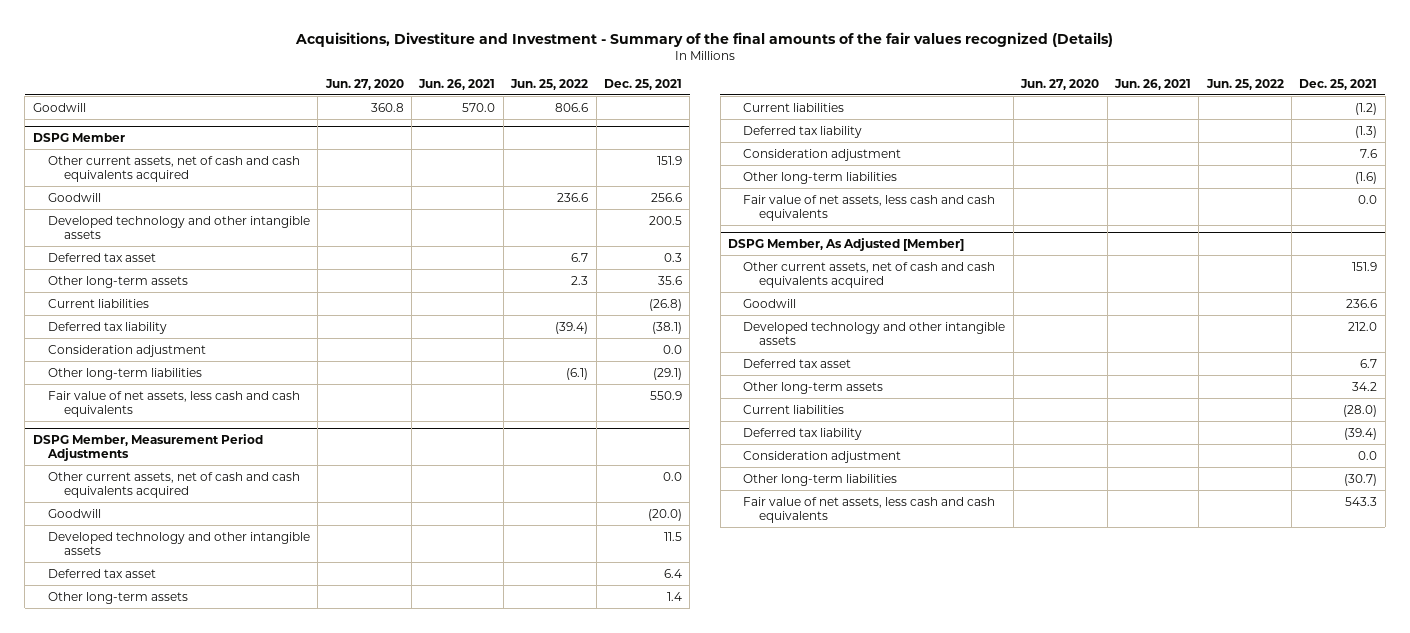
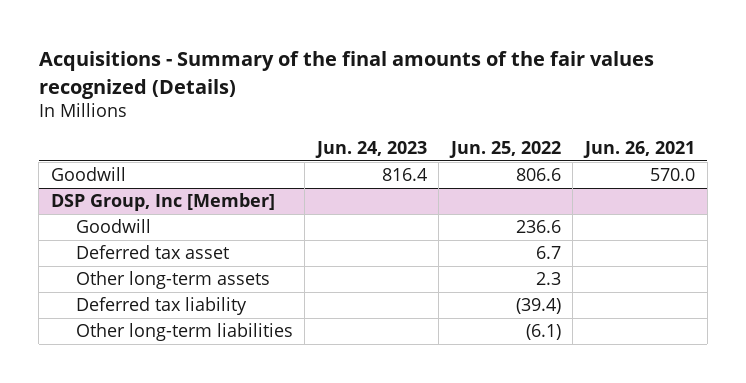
[294,31,1113,47] Acquisitions, Divestiture and Investment - Summary of the final amounts of the fair values recognized (Details) -> [38,51,654,99] Acquisitions - Summary of the final amounts of the fair values recognized (Details)
[324,78,404,90] Jun. 27, 2020 -> none
[603,78,682,90] Dec. 25, 2021 -> none
none -> [314,141,427,159] Jun. 24, 2023
[48,155,301,182] Other current assets, net of cash and cash equivalents acquired -> none
[32,132,125,142] DSPG Member -> [50,193,275,212] DSP Group, Inc [Member]
[48,215,311,239] Developed technology and other intangible assets -> none
[48,298,150,308] Current liabilities -> none
[48,344,207,357] Consideration adjustment -> none
[48,390,301,417] Fair value of net assets, less cash and cash equivalents -> none
[32,433,263,462] DSPG Member, Measurement Period Adjustments -> none
[48,471,301,498] Other current assets, net of cash and cash equivalents acquired -> none
[48,508,102,518] Goodwill -> none
[48,531,311,555] Developed technology and other intangible assets -> none
[48,568,157,578] Deferred tax asset -> none
[48,591,189,604] Other long-term assets -> none
[743,102,845,112] Current liabilities -> none
[743,125,863,138] Deferred tax liability -> none
[743,148,902,161] Consideration adjustment -> none
[743,171,898,184] Other long-term liabilities -> none
[743,194,996,221] Fair value of net assets, less cash and cash equivalents -> none
[727,237,964,251] DSPG Member, As Adjusted [Member] -> none
[743,261,996,288] Other current assets, net of cash and cash equivalents acquired -> none
[743,298,797,308] Goodwill -> none
[743,321,1006,345] Developed technology and other intangible assets -> none
[743,358,852,368] Deferred tax asset -> none
[743,381,884,394] Other long-term assets -> none
[743,404,845,414] Current liabilities -> none
[743,427,863,440] Deferred tax liability -> none
[743,450,902,463] Consideration adjustment -> none
[743,473,898,486] Other long-term liabilities -> none
[743,496,996,523] Fair value of net assets, less cash and cash equivalents -> none

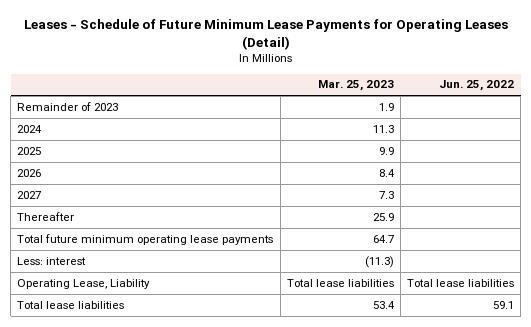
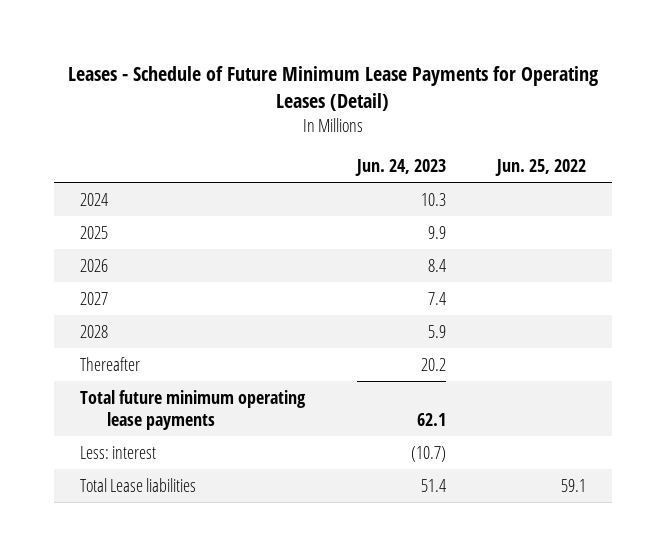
[317,80,394,92] Mar. 25, 2023 -> none
none -> [354,158,446,176] Jun. 24, 2023
[17,101,119,111] Remainder of 2023 -> none
none -> [80,324,109,338] 2028
[17,278,151,289] Operating Lease, Liability -> none
[17,300,125,309] Total lease liabilities -> [80,477,197,492] Total Lease liabilities

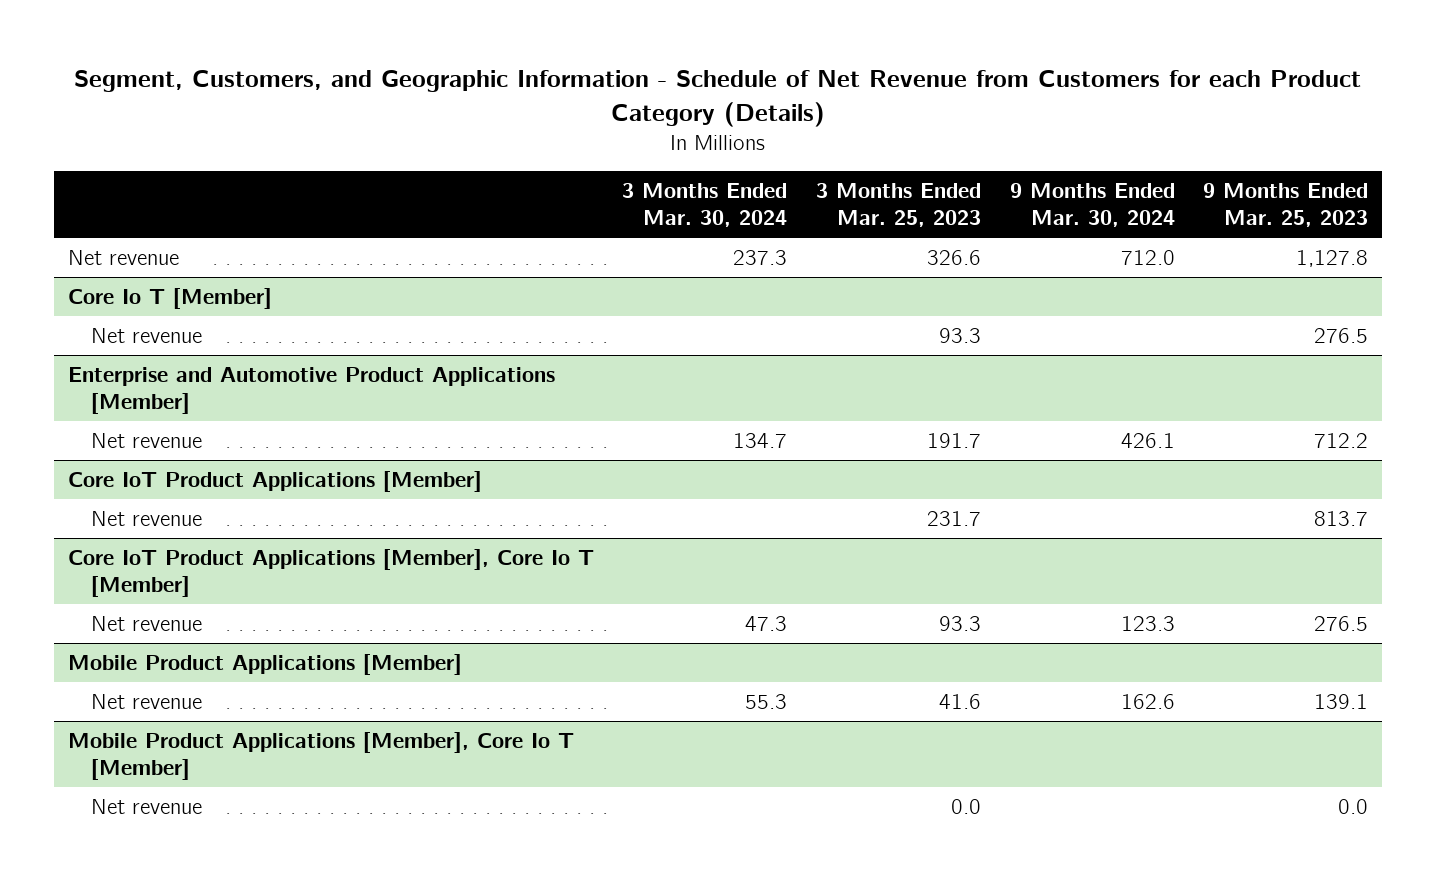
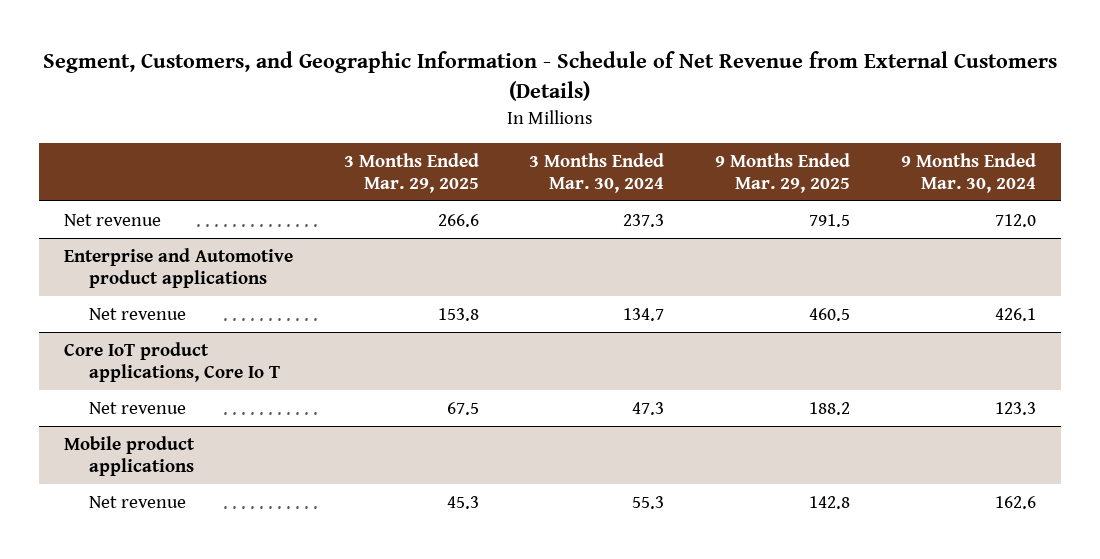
[74,70,1362,127] Segment, Customers, and Geographic Information - Schedule of Net Revenue from Customers for each Product Category (Details) -> [42,51,1057,101] Segment, Customers, and Geographic Information - Schedule of Net Revenue from External Customers (Details)
[816,183,982,228] 3 Months Ended Mar. 25, 2023 -> none
[1203,183,1369,228] 9 Months Ended Mar. 25, 2023 -> none
none -> [343,152,479,193] 3 Months Ended Mar. 29, 2025
none -> [715,152,851,193] 9 Months Ended Mar. 29, 2025
[67,287,272,309] Core Io T [Member] -> none
[91,327,203,343] Net revenue -> none
[67,366,555,415] Enterprise and Automotive Product Applications [Member] -> [64,247,294,288] Enterprise and Automotive product applications
[67,470,482,492] Core IoT Product Applications [Member] -> none
[91,510,203,526] Net revenue -> none
[67,548,594,598] Core IoT Product Applications [Member], Core Io T [Member] -> [64,341,281,382] Core IoT product applications, Core Io T
[67,653,462,675] Mobile Product Applications [Member] -> [64,435,196,476] Mobile product applications
[67,731,574,781] Mobile Product Applications [Member], Core Io T [Member] -> none
[91,798,203,814] Net revenue -> none

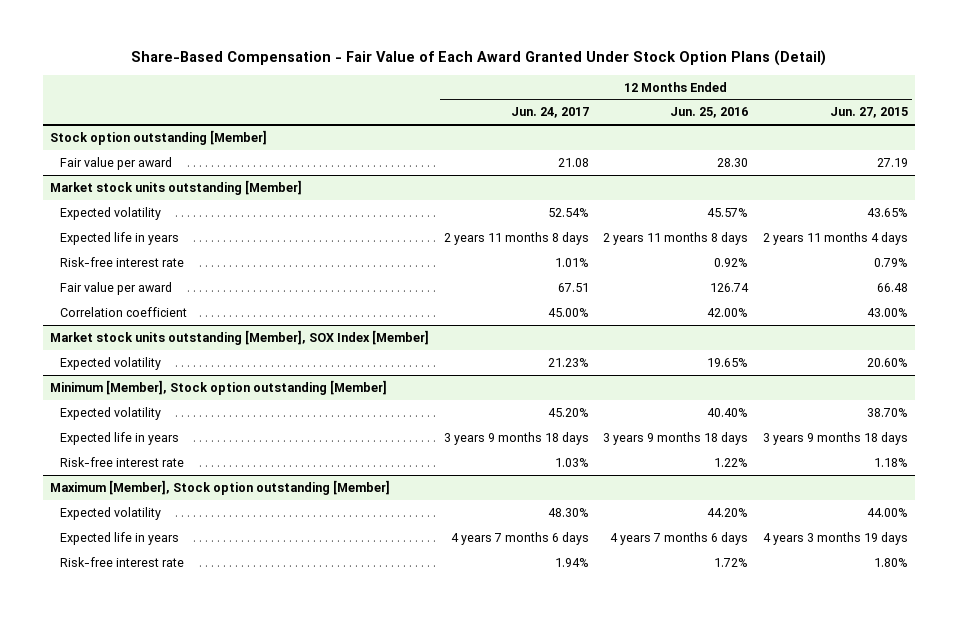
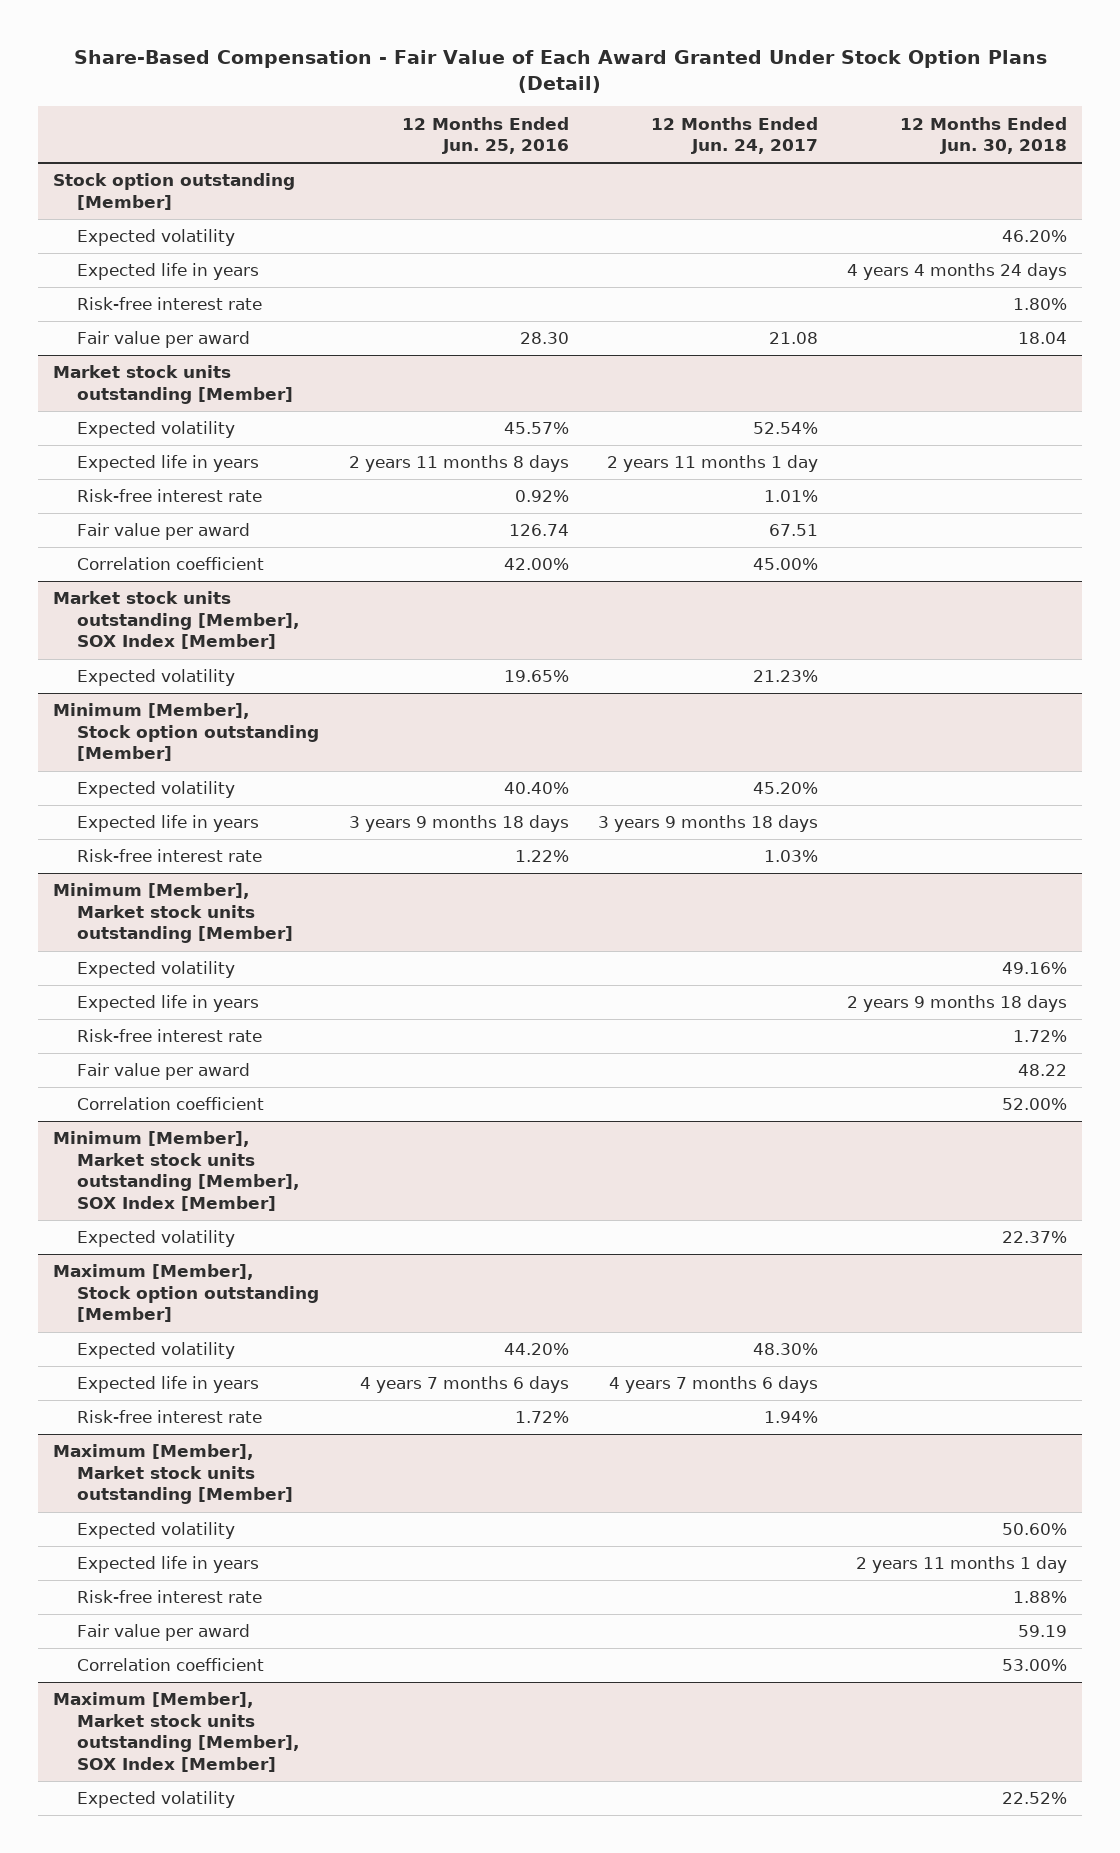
[829,107,908,119] Jun. 27, 2015 -> none
none -> [900,116,1068,155] 12 Months Ended Jun. 30, 2018
none -> [77,229,236,247] Expected volatility
none -> [77,263,260,281] Expected life in years
none -> [77,297,263,311] Risk-free interest rate
[443,231,589,245] 2 years 11 months 8 days -> [607,455,819,473] 2 years 11 months 1 day
none -> [52,883,294,944] Minimum [Member], Market stock units outstanding [Member]
none -> [77,961,236,979] Expected volatility
none -> [77,995,260,1013] Expected life in years
none -> [77,1029,263,1043] Risk-free interest rate
none -> [77,1063,251,1081] Fair value per award
none -> [77,1097,265,1111] Correlation coefficient
none -> [52,1131,300,1211] Minimum [Member], Market stock units outstanding [Member], SOX Index [Member]
none -> [77,1230,236,1248] Expected volatility
none -> [52,1444,294,1505] Maximum [Member], Market stock units outstanding [Member]
none -> [77,1522,236,1540] Expected volatility
none -> [77,1556,260,1574] Expected life in years
none -> [77,1590,263,1604] Risk-free interest rate
none -> [77,1624,251,1642] Fair value per award
none -> [77,1658,265,1672] Correlation coefficient
none -> [52,1692,300,1772] Maximum [Member], Market stock units outstanding [Member], SOX Index [Member]
none -> [77,1791,236,1809] Expected volatility

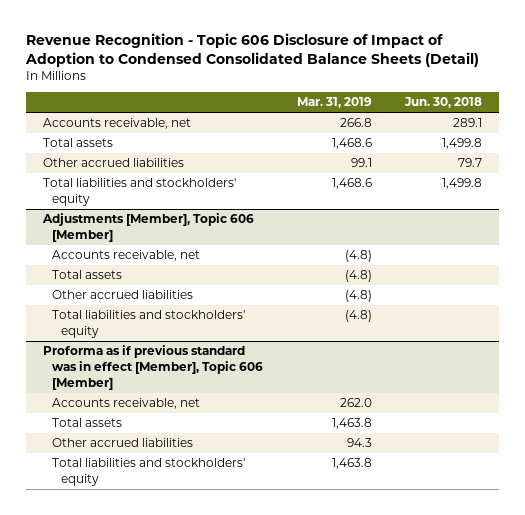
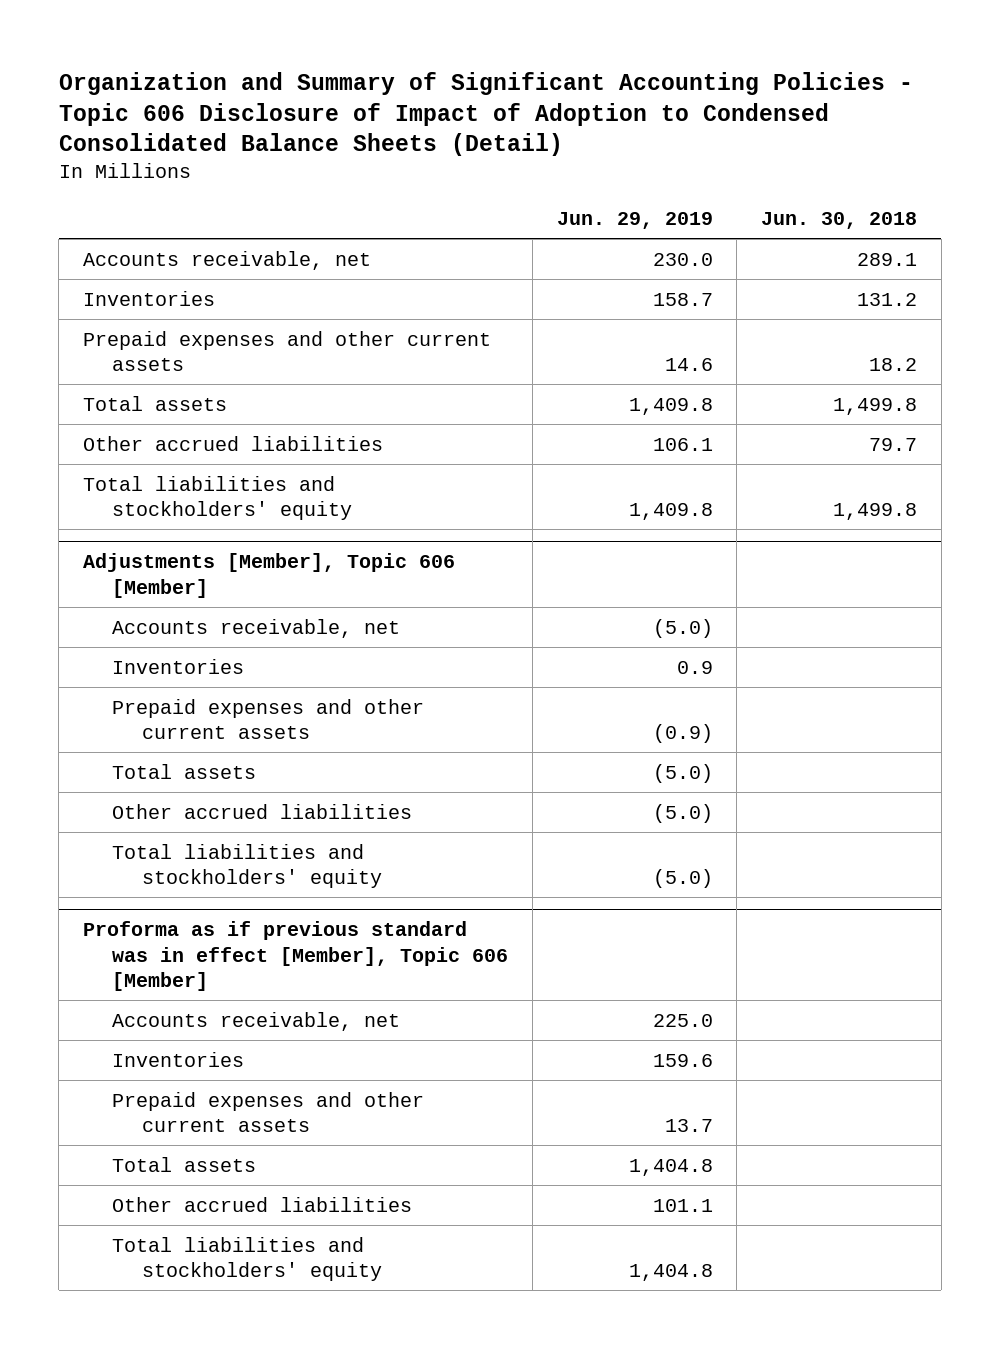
[25,32,480,67] Revenue Recognition - Topic 606 Disclosure of Impact of Adoption to Condensed Consolidated Balance Sheets (Detail) -> [58,71,913,157] Organization and Summary of Significant Accounting Policies - Topic 606 Disclosure of Impact of Adoption to Condensed Consolidated Balance Sheets (Detail)
[296,97,372,109] Mar. 31, 2019 -> none
none -> [556,211,713,229] Jun. 29, 2019
none -> [83,290,216,306] Inventories
none -> [83,330,492,371] Prepaid expenses and other current assets
none -> [112,658,245,674] Inventories
none -> [112,698,425,739] Prepaid expenses and other current assets
none -> [112,1051,245,1067] Inventories
none -> [112,1091,425,1132] Prepaid expenses and other current assets

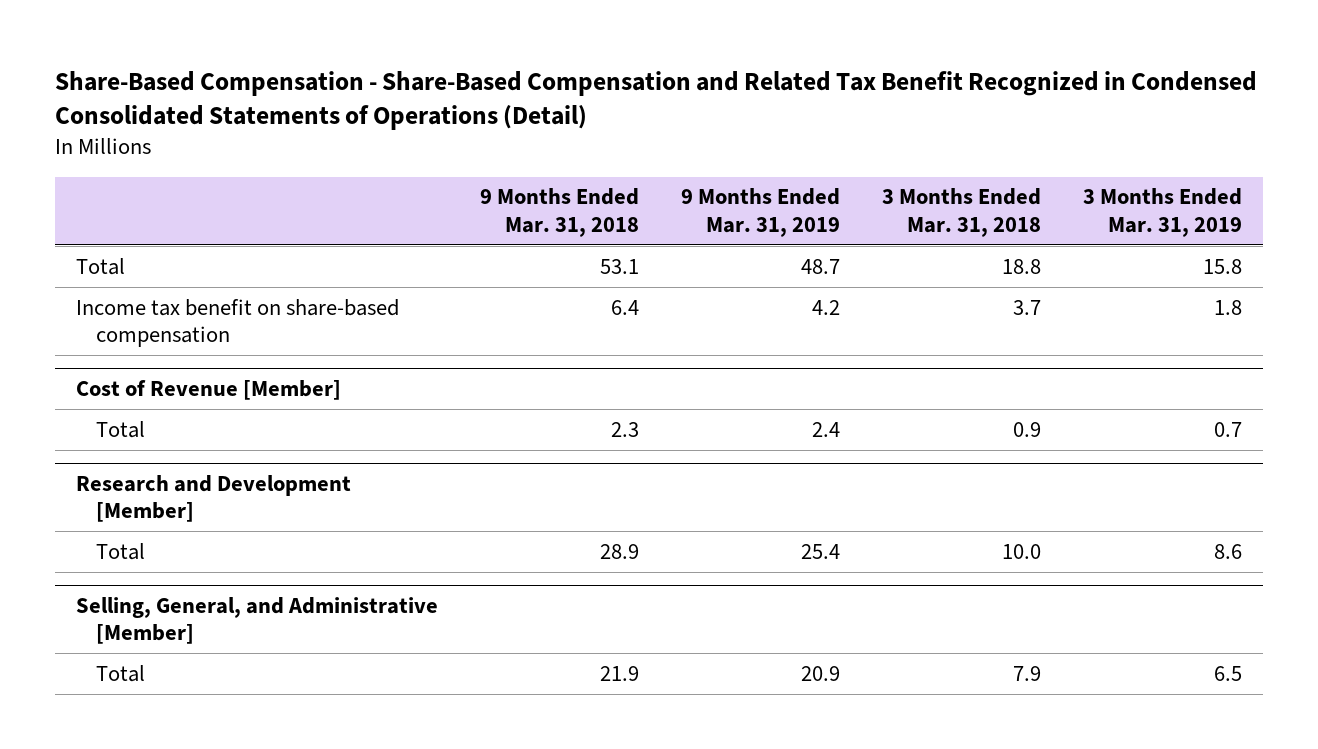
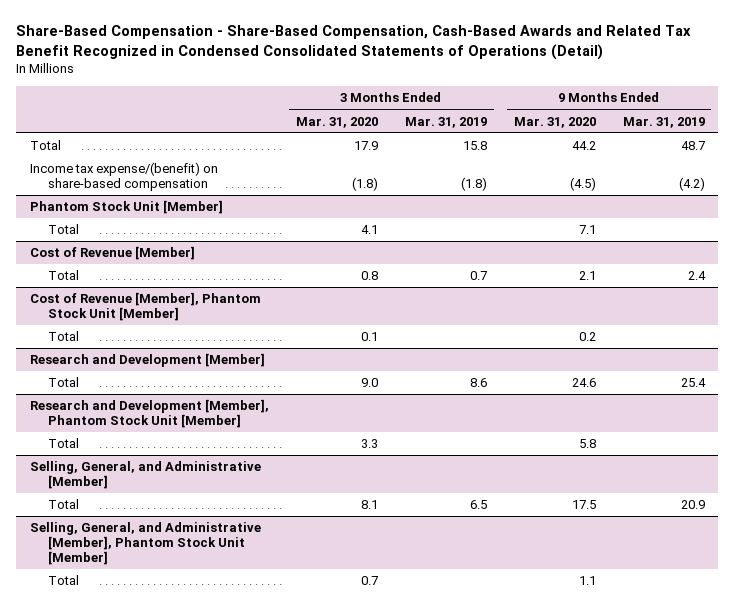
[55,70,1258,131] Share-Based Compensation - Share-Based Compensation and Related Tax Benefit Recognized in Condensed Consolidated Statements of Operations (Detail) -> [16,25,692,61] Share-Based Compensation - Share-Based Compensation, Cash-Based Awards and Related Tax Benefit Recognized in Condensed Consolidated Statements of Operations (Detail)
[480,188,640,237] 9 Months Ended Mar. 31, 2018 -> none
[882,188,1042,237] 3 Months Ended Mar. 31, 2018 -> none
none -> [295,116,378,128] Mar. 31, 2020
none -> [513,116,596,128] Mar. 31, 2020
[76,298,400,347] Income tax benefit on share-based compensation -> [29,162,218,192] Income tax expense/(benefit) on share-based compensation
[812,299,841,315] 4.2 -> [678,177,705,192] (4.2)
[1214,299,1243,315] 1.8 -> [460,177,487,192] (1.8)
none -> [29,200,223,215] Phantom Stock Unit [Member]
none -> [48,224,80,235] Total
none -> [29,292,261,322] Cost of Revenue [Member], Phantom Stock Unit [Member]
none -> [48,331,80,342] Total
none -> [29,399,269,429] Research and Development [Member], Phantom Stock Unit [Member]
none -> [48,438,80,449] Total
none -> [29,522,261,565] Selling, General, and Administrative [Member], Phantom Stock Unit [Member]
none -> [48,575,80,586] Total

